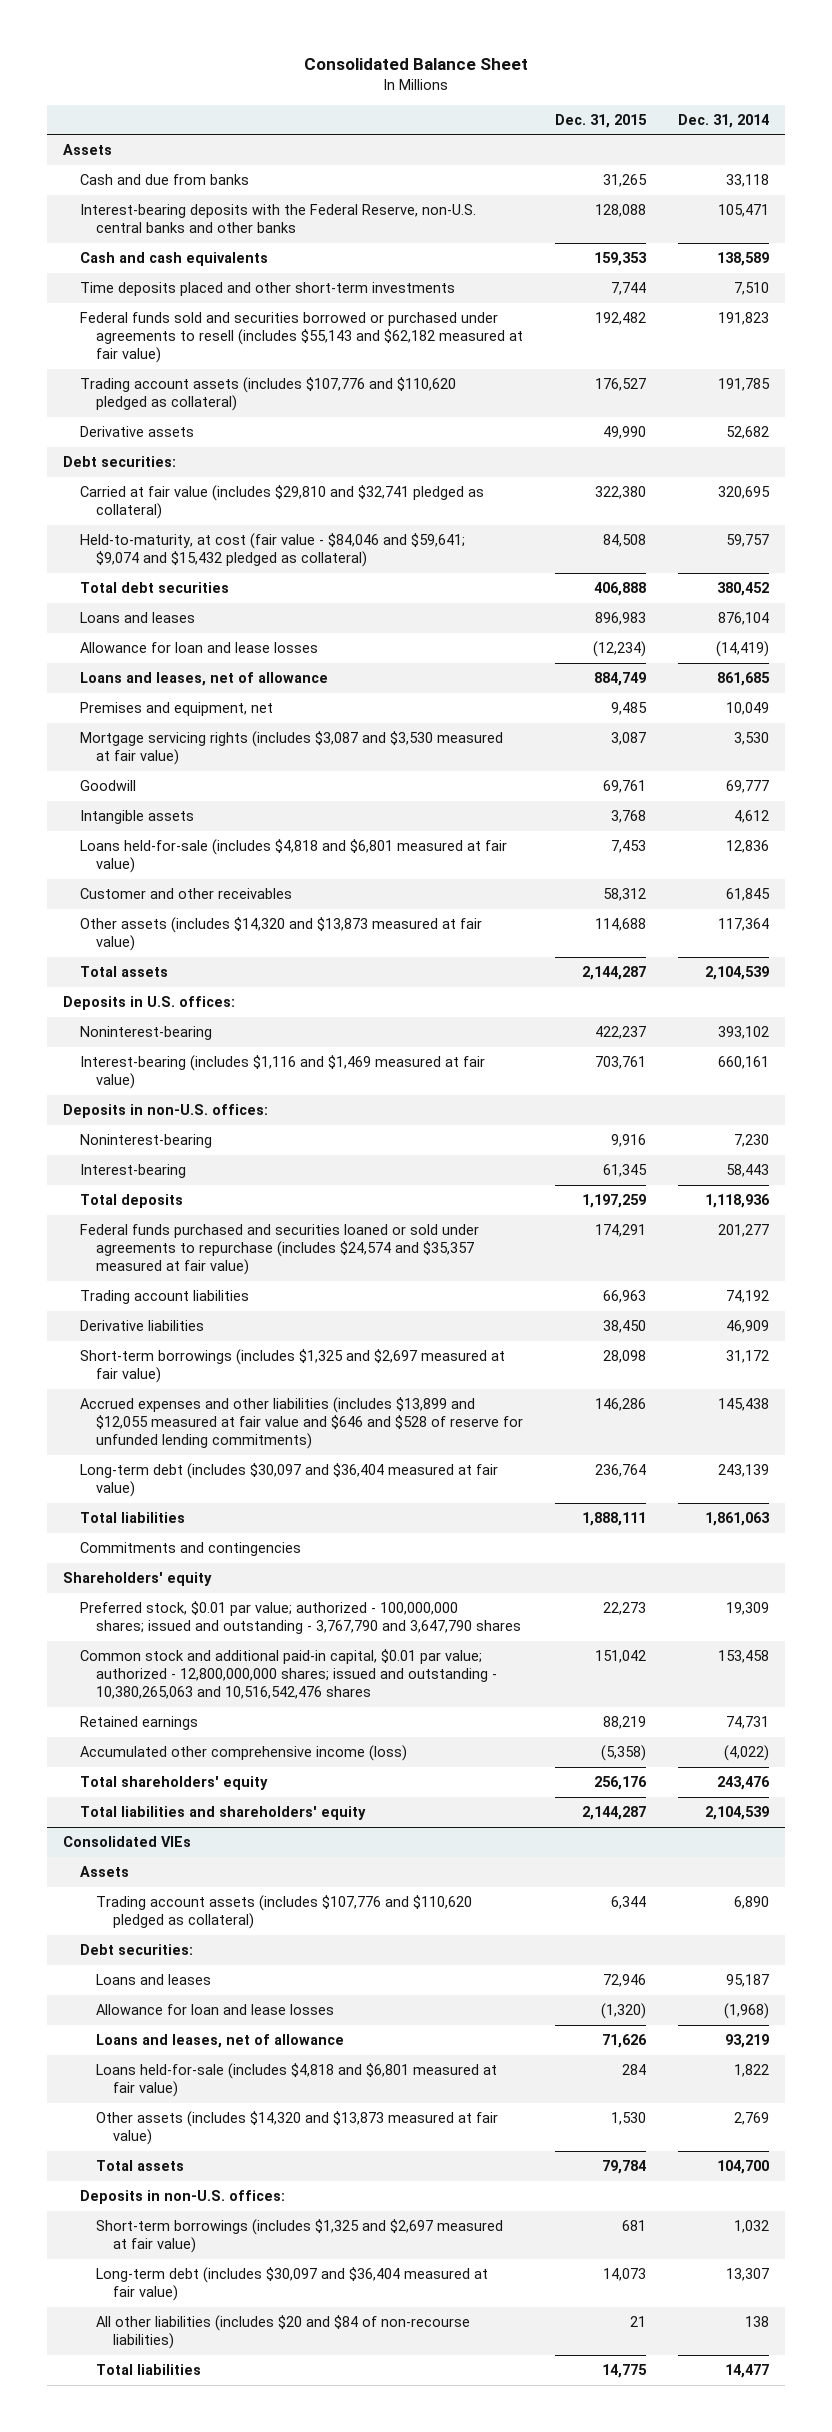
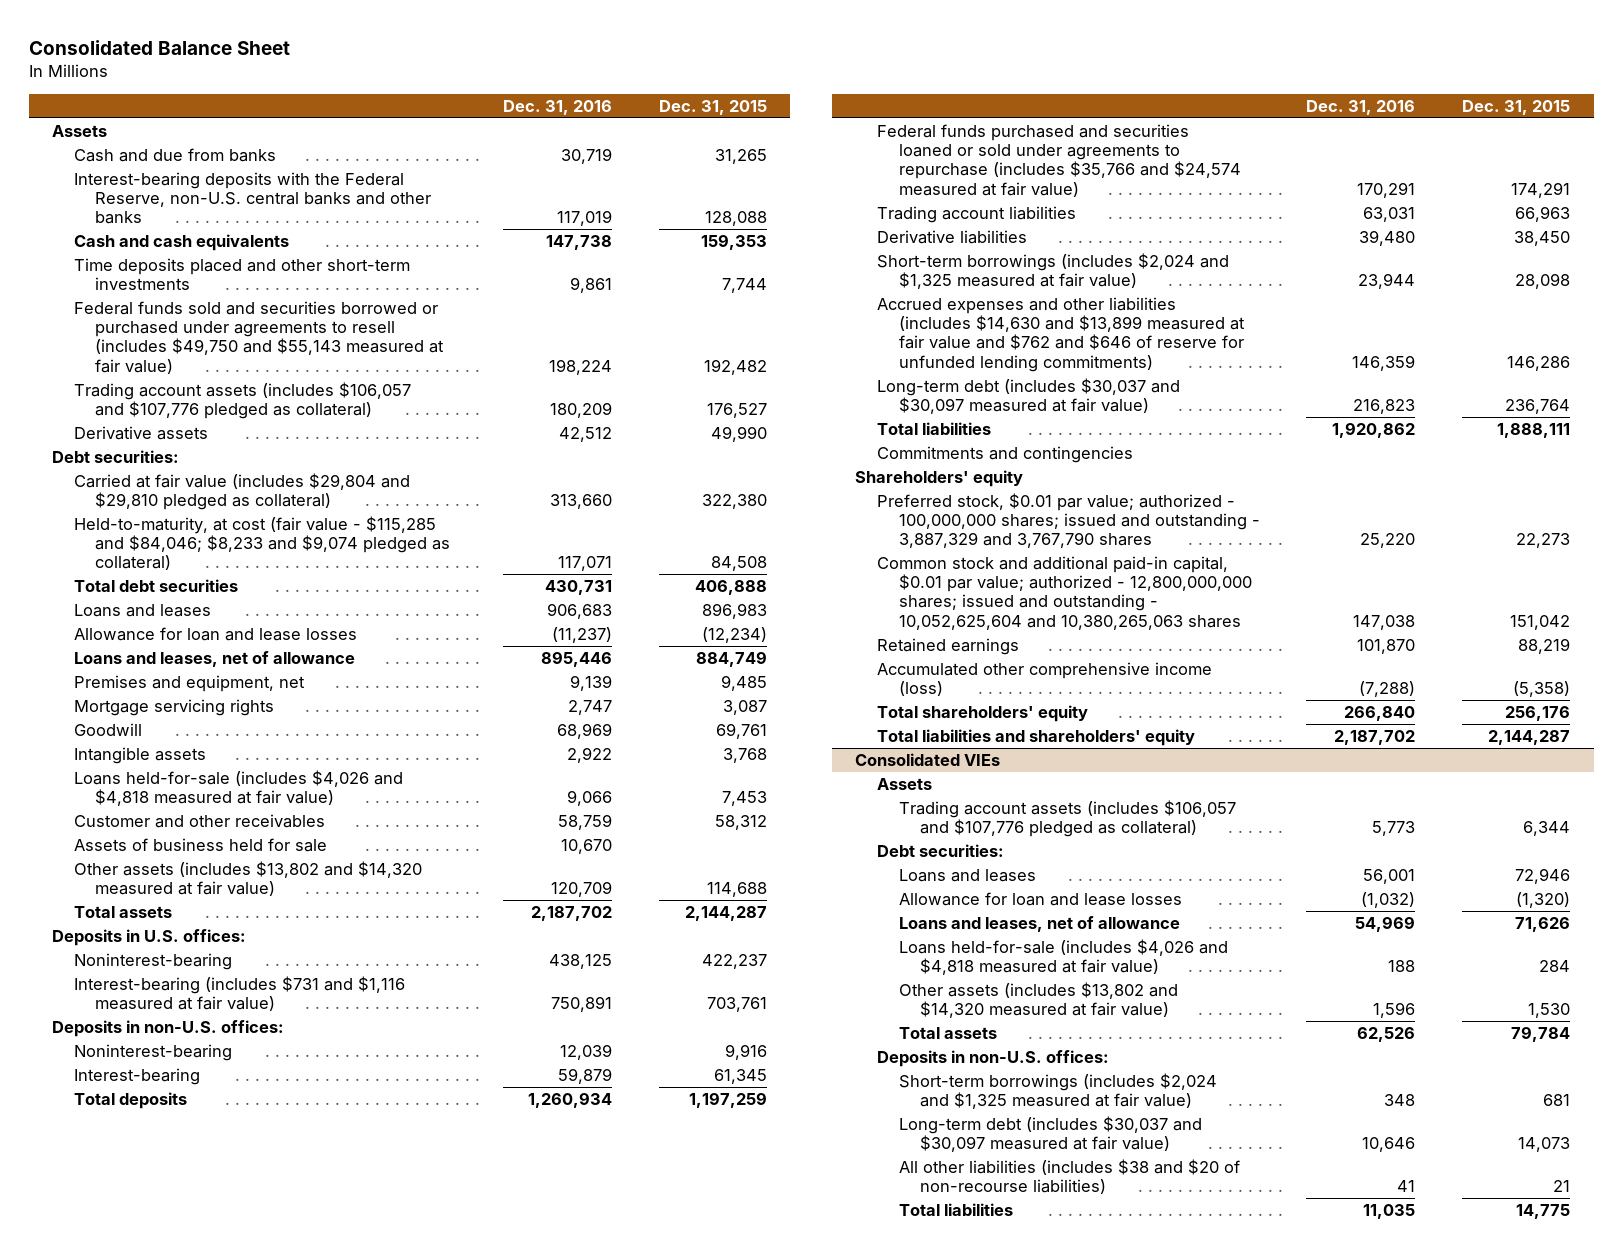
[677,113,769,128] Dec. 31, 2014 -> none
none -> [503,100,613,116] Dec. 31, 2016
[79,312,524,364] Federal funds sold and securities borrowed or purchased under agreements to resell (includes $55,143 and $62,182 measured at fair value) -> [73,301,445,374] Federal funds sold and securities borrowed or purchased under agreements to resell (includes $49,750 and $55,143 measured at fair value)
[79,377,456,412] Trading account assets (includes $107,776 and $110,620 pledged as collateral) -> [73,382,411,420] Trading account assets (includes $106,057 and $107,776 pledged as collateral)
[79,485,484,520] Carried at fair value (includes $29,810 and $32,741 pledged as collateral) -> [73,473,410,511] Carried at fair value (includes $29,804 and $29,810 pledged as collateral)
[79,533,465,568] Held-to-maturity, at cost (fair value - $84,046 and $59,641; $9,074 and $15,432 pledged as collateral) -> [73,516,451,571] Held-to-maturity, at cost (fair value - $115,285 and $84,046; $8,233 and $9,074 pledged as collateral)
[79,731,503,766] Mortgage servicing rights (includes $3,087 and $3,530 measured at fair value) -> [73,699,274,717] Mortgage servicing rights
[79,839,507,874] Loans held-for-sale (includes $4,818 and $6,801 measured at fair value) -> [73,770,403,807] Loans held-for-sale (includes $4,026 and $4,818 measured at fair value)
none -> [73,838,327,853] Assets of business held for sale
[79,917,482,952] Other assets (includes $14,320 and $13,873 measured at fair value) -> [73,861,422,897] Other assets (includes $13,802 and $14,320 measured at fair value)
[79,1055,485,1090] Interest-bearing (includes $1,116 and $1,469 measured at fair value) -> [73,976,405,1012] Interest-bearing (includes $731 and $1,116 measured at fair value)
[79,1224,479,1276] Federal funds purchased and securities loaned or sold under agreements to repurchase (includes $24,574 and $35,357 measured at fair value) -> [877,124,1241,197] Federal funds purchased and securities loaned or sold under agreements to repurchase (includes $35,766 and $24,574 measured at fair value)
[79,1349,505,1384] Short-term borrowings (includes $1,325 and $2,697 measured at fair value) -> [877,253,1230,290] Short-term borrowings (includes $2,024 and $1,325 measured at fair value)
[79,1397,524,1450] Accrued expenses and other liabilities (includes $13,899 and $12,055 measured at fair value and $646 and $528 of reserve for unfunded lending commitments) -> [877,297,1245,372] Accrued expenses and other liabilities (includes $14,630 and $13,899 measured at fair value and $762 and $646 of reserve for unfunded lending commitments)
[79,1463,498,1498] Long-term debt (includes $30,097 and $36,404 measured at fair value) -> [877,378,1181,415] Long-term debt (includes $30,037 and $30,097 measured at fair value)
[79,1601,522,1635] Preferred stock, $0.01 par value; authorized - 100,000,000 shares; issued and outstanding - 3,767,790 and 3,647,790 shares -> [877,493,1260,549] Preferred stock, $0.01 par value; authorized - 100,000,000 shares; issued and outstanding - 3,887,329 and 3,767,790 shares
[79,1649,498,1700] Common stock and additional paid-in capital, $0.01 par value; authorized - 12,800,000,000 shares; issued and outstanding - 10,380,265,063 and 10,516,542,476 shares -> [877,556,1252,630] Common stock and additional paid-in capital, $0.01 par value; authorized - 12,800,000,000 shares; issued and outstanding - 10,052,625,604 and 10,380,265,063 shares
[96,1895,473,1930] Trading account assets (includes $107,776 and $110,620 pledged as collateral) -> [898,800,1236,838] Trading account assets (includes $106,057 and $107,776 pledged as collateral)
[96,2063,498,2098] Loans held-for-sale (includes $4,818 and $6,801 measured at fair value) -> [898,939,1228,976] Loans held-for-sale (includes $4,026 and $4,818 measured at fair value)
[96,2111,499,2146] Other assets (includes $14,320 and $13,873 measured at fair value) -> [898,982,1178,1019] Other assets (includes $13,802 and $14,320 measured at fair value)
[96,2219,504,2254] Short-term borrowings (includes $1,325 and $2,697 measured at fair value) -> [898,1073,1217,1110] Short-term borrowings (includes $2,024 and $1,325 measured at fair value)
[96,2267,489,2302] Long-term debt (includes $30,097 and $36,404 measured at fair value) -> [898,1116,1202,1153] Long-term debt (includes $30,037 and $30,097 measured at fair value)
[96,2315,471,2350] All other liabilities (includes $20 and $84 of non-recourse liabilities) -> [898,1159,1240,1195] All other liabilities (includes $38 and $20 of non-recourse liabilities)

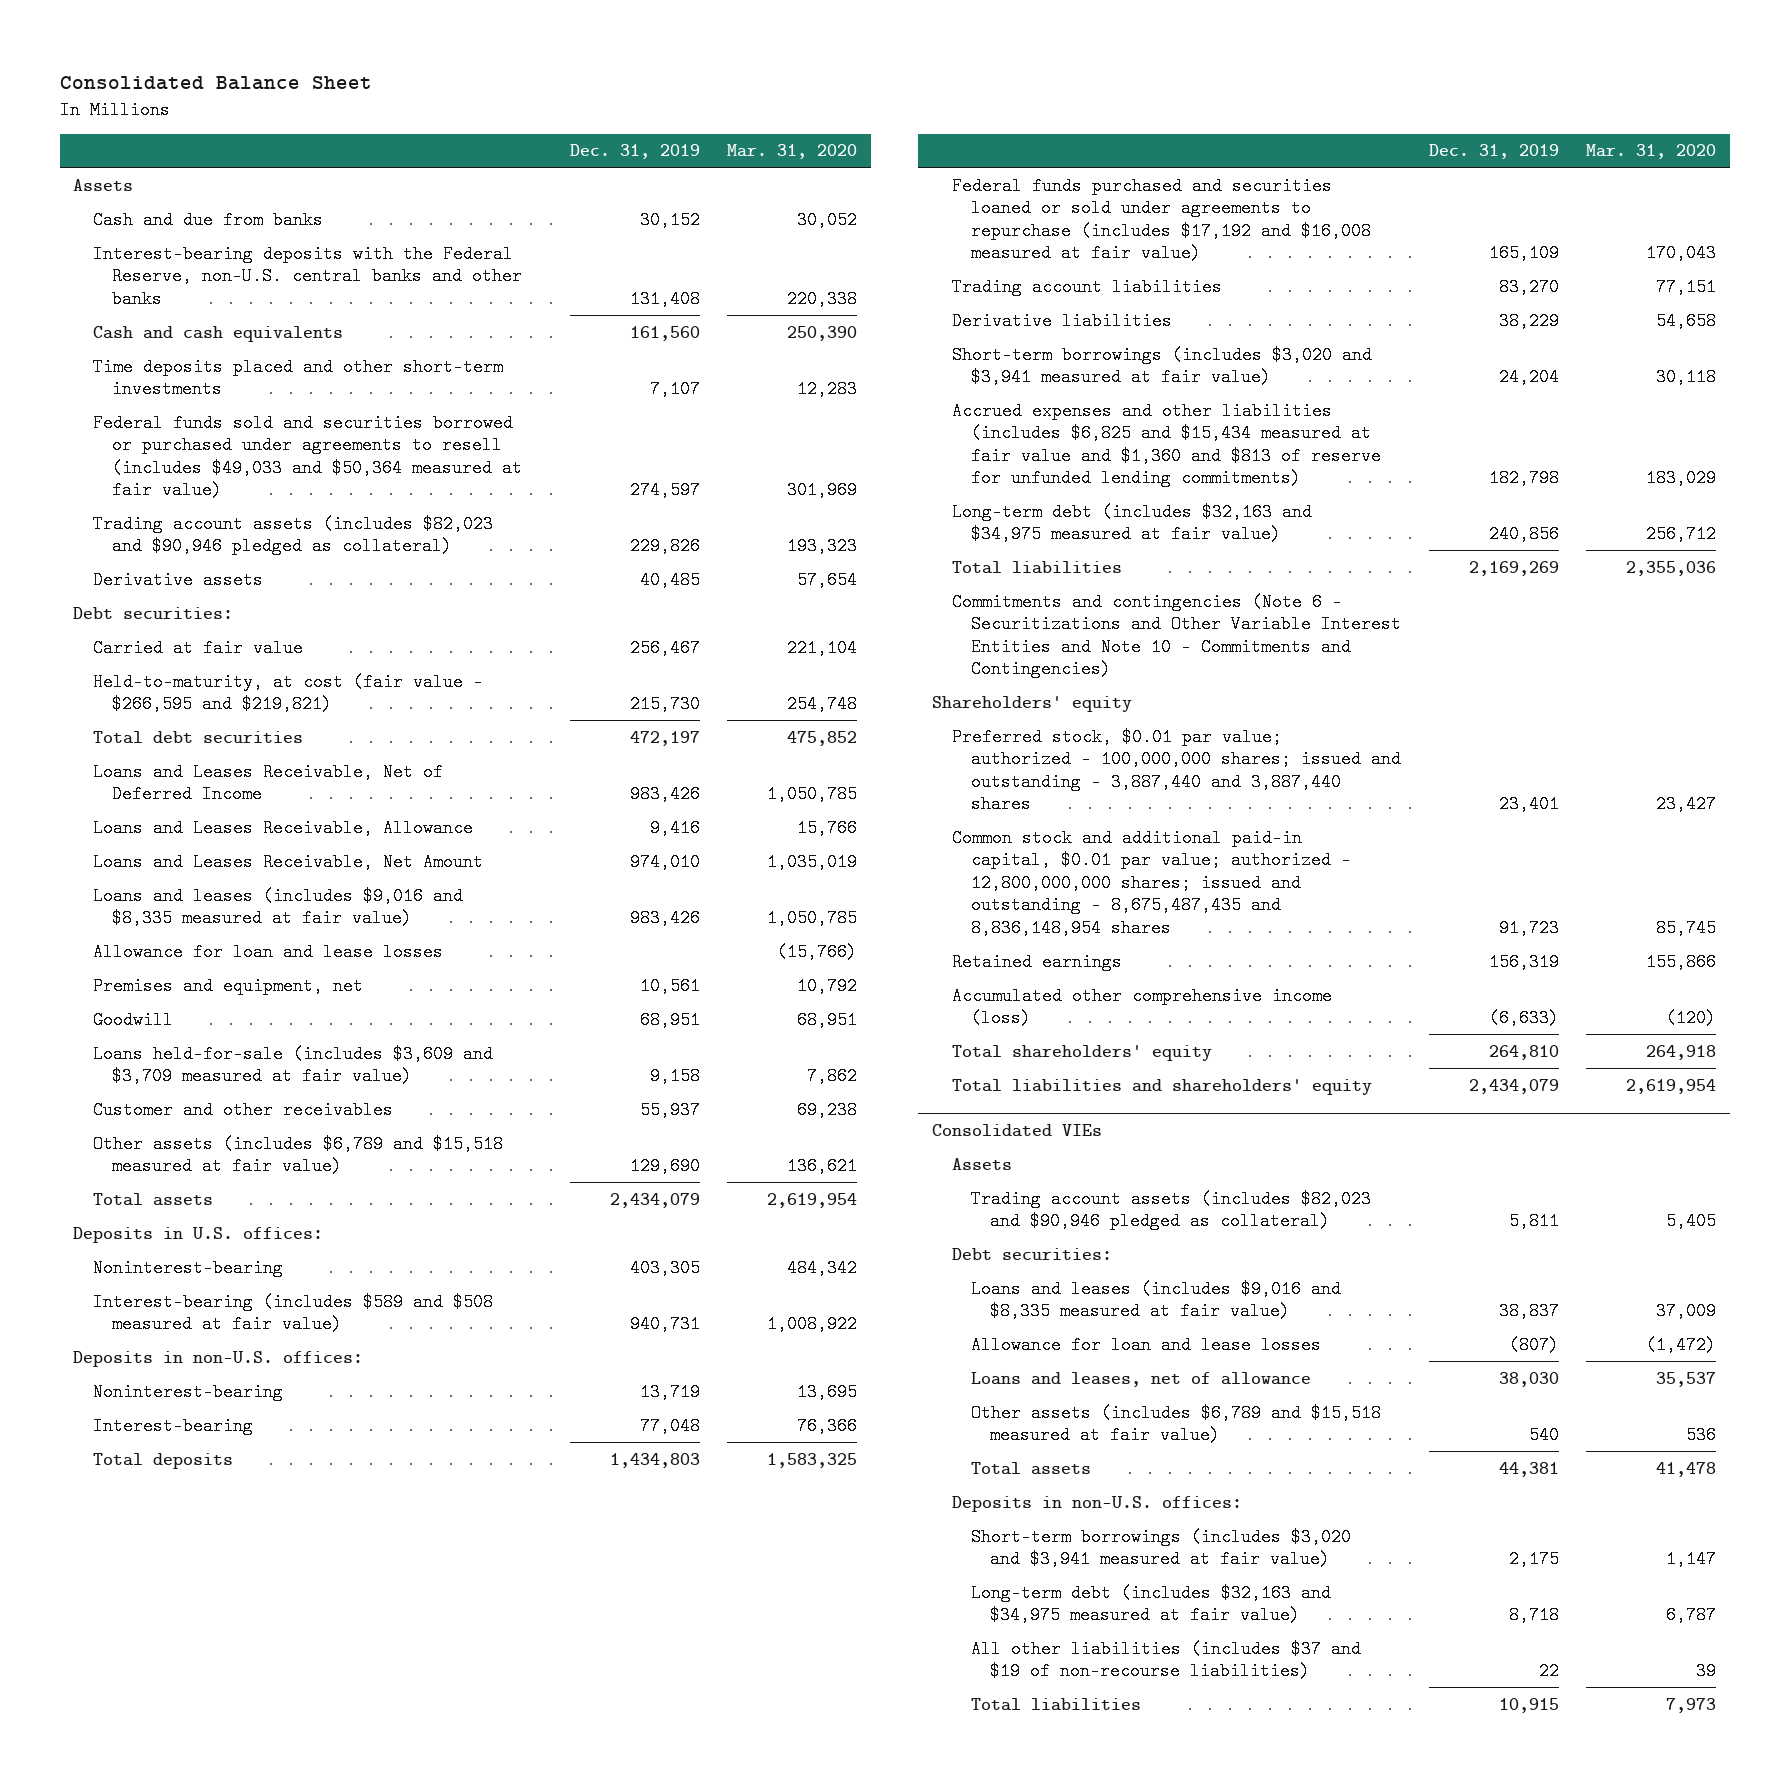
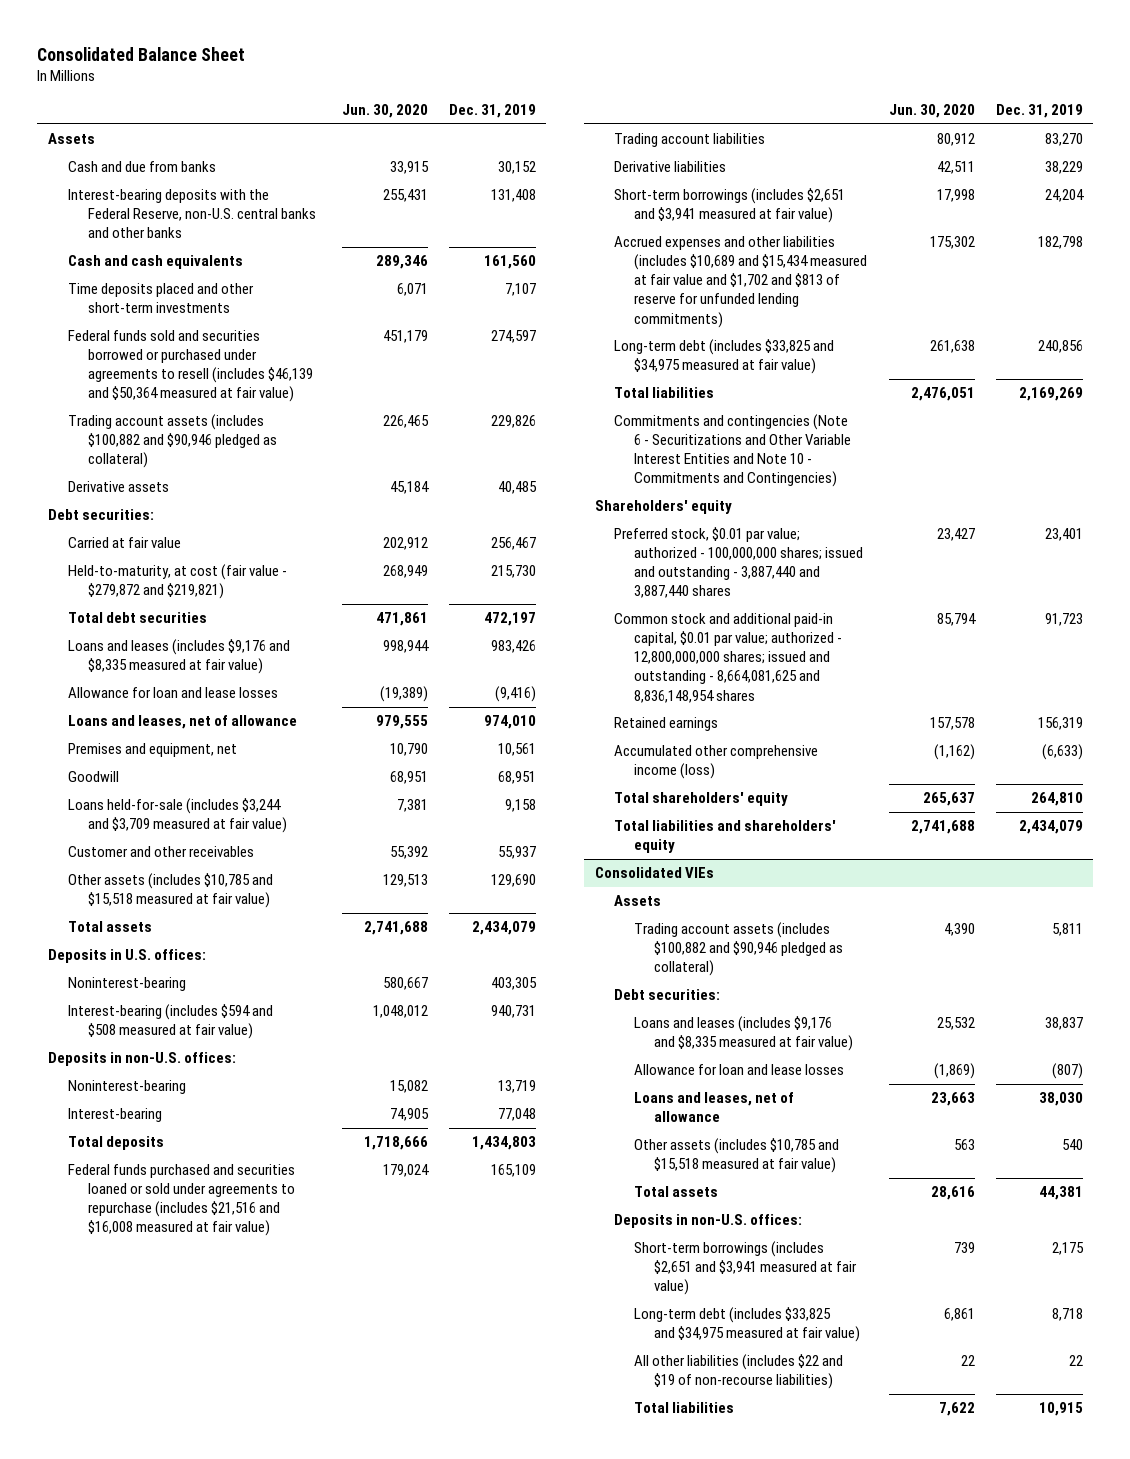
[727,144,858,160] Mar. 31, 2020 -> none
none -> [341,104,428,119] Jun. 30, 2020
[92,413,523,500] Federal funds sold and securities borrowed or purchased under agreements to resell (includes $49,033 and $50,364 measured at fair value) -> [67,330,313,403] Federal funds sold and securities borrowed or purchased under agreements to resell (includes $46,139 and $50,364 measured at fair value)
[92,514,493,556] Trading account assets (includes $82,023 and $90,946 pledged as collateral) -> [67,414,277,469] Trading account assets (includes $100,882 and $90,946 pledged as collateral)
[92,672,483,714] Held-to-maturity, at cost (fair value - $266,595 and $219,821) -> [67,564,287,600] Held-to-maturity, at cost (fair value - $279,872 and $219,821)
[92,886,463,928] Loans and leases (includes $9,016 and $8,335 measured at fair value) -> none
[92,942,443,961] Allowance for loan and lease losses -> none
[92,762,443,804] Loans and Leases Receivable, Net of Deferred Income -> [67,639,290,675] Loans and leases (includes $9,176 and $8,335 measured at fair value)
[92,818,473,837] Loans and Leases Receivable, Allowance -> [67,687,278,699] Allowance for loan and lease losses
[649,818,700,837] 9,416 -> [494,686,536,703] (9,416)
[92,852,483,871] Loans and Leases Receivable, Net Amount -> [67,715,297,730] Loans and leases, net of allowance
[92,1044,493,1086] Loans held-for-sale (includes $3,609 and $3,709 measured at fair value) -> [67,798,287,834] Loans held-for-sale (includes $3,244 and $3,709 measured at fair value)
[92,1134,503,1176] Other assets (includes $6,789 and $15,518 measured at fair value) -> [67,873,273,909] Other assets (includes $10,785 and $15,518 measured at fair value)
[92,1292,493,1334] Interest-bearing (includes $589 and $508 measured at fair value) -> [67,1004,273,1040] Interest-bearing (includes $594 and $508 measured at fair value)
[951,176,1371,263] Federal funds purchased and securities loaned or sold under agreements to repurchase (includes $17,192 and $16,008 measured at fair value) -> [67,1164,295,1237] Federal funds purchased and securities loaned or sold under agreements to repurchase (includes $21,516 and $16,008 measured at fair value)
[951,345,1372,387] Short-term borrowings (includes $3,020 and $3,941 measured at fair value) -> [614,188,846,224] Short-term borrowings (includes $2,651 and $3,941 measured at fair value)
[951,401,1381,488] Accrued expenses and other liabilities (includes $6,825 and $15,434 measured at fair value and $1,360 and $813 of reserve for unfunded lending commitments) -> [614,236,868,328] Accrued expenses and other liabilities (includes $10,689 and $15,434 measured at fair value and $1,702 and $813 of reserve for unfunded lending commitments)
[951,502,1312,544] Long-term debt (includes $32,163 and $34,975 measured at fair value) -> [614,339,835,375] Long-term debt (includes $33,825 and $34,975 measured at fair value)
[951,828,1351,937] Common stock and additional paid-in capital, $0.01 par value; authorized - 12,800,000,000 shares; issued and outstanding - 8,675,487,435 and 8,836,148,954 shares -> [614,613,843,703] Common stock and additional paid-in capital, $0.01 par value; authorized - 12,800,000,000 shares; issued and outstanding - 8,664,081,625 and 8,836,148,954 shares
[970,1189,1371,1231] Trading account assets (includes $82,023 and $90,946 pledged as collateral) -> [634,922,844,977] Trading account assets (includes $100,882 and $90,946 pledged as collateral)
[970,1279,1341,1321] Loans and leases (includes $9,016 and $8,335 measured at fair value) -> [634,1016,854,1052] Loans and leases (includes $9,176 and $8,335 measured at fair value)
[970,1403,1381,1445] Other assets (includes $6,789 and $15,518 measured at fair value) -> [634,1138,840,1174] Other assets (includes $10,785 and $15,518 measured at fair value)
[970,1527,1351,1569] Short-term borrowings (includes $3,020 and $3,941 measured at fair value) -> [634,1241,858,1296] Short-term borrowings (includes $2,651 and $3,941 measured at fair value)
[970,1583,1331,1625] Long-term debt (includes $32,163 and $34,975 measured at fair value) -> [634,1307,861,1343] Long-term debt (includes $33,825 and $34,975 measured at fair value)
[970,1639,1361,1681] All other liabilities (includes $37 and $19 of non-recourse liabilities) -> [634,1354,844,1390] All other liabilities (includes $22 and $19 of non-recourse liabilities)

